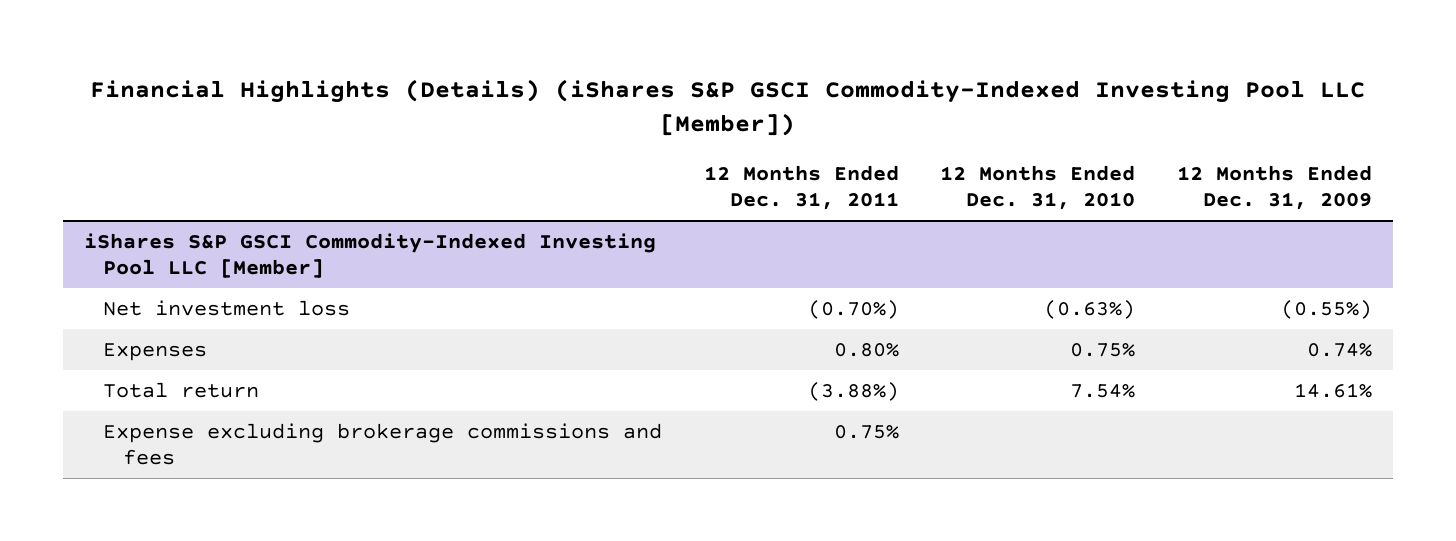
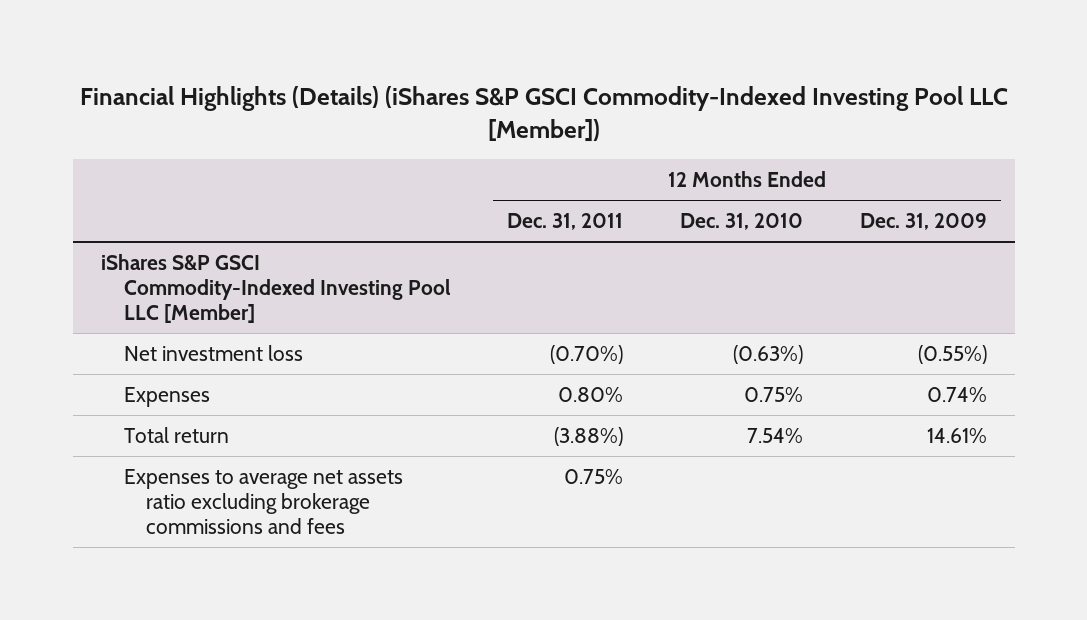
[103,423,663,465] Expense excluding brokerage commissions and fees -> [123,468,403,534] Expenses to average net assets ratio excluding brokerage commissions and fees

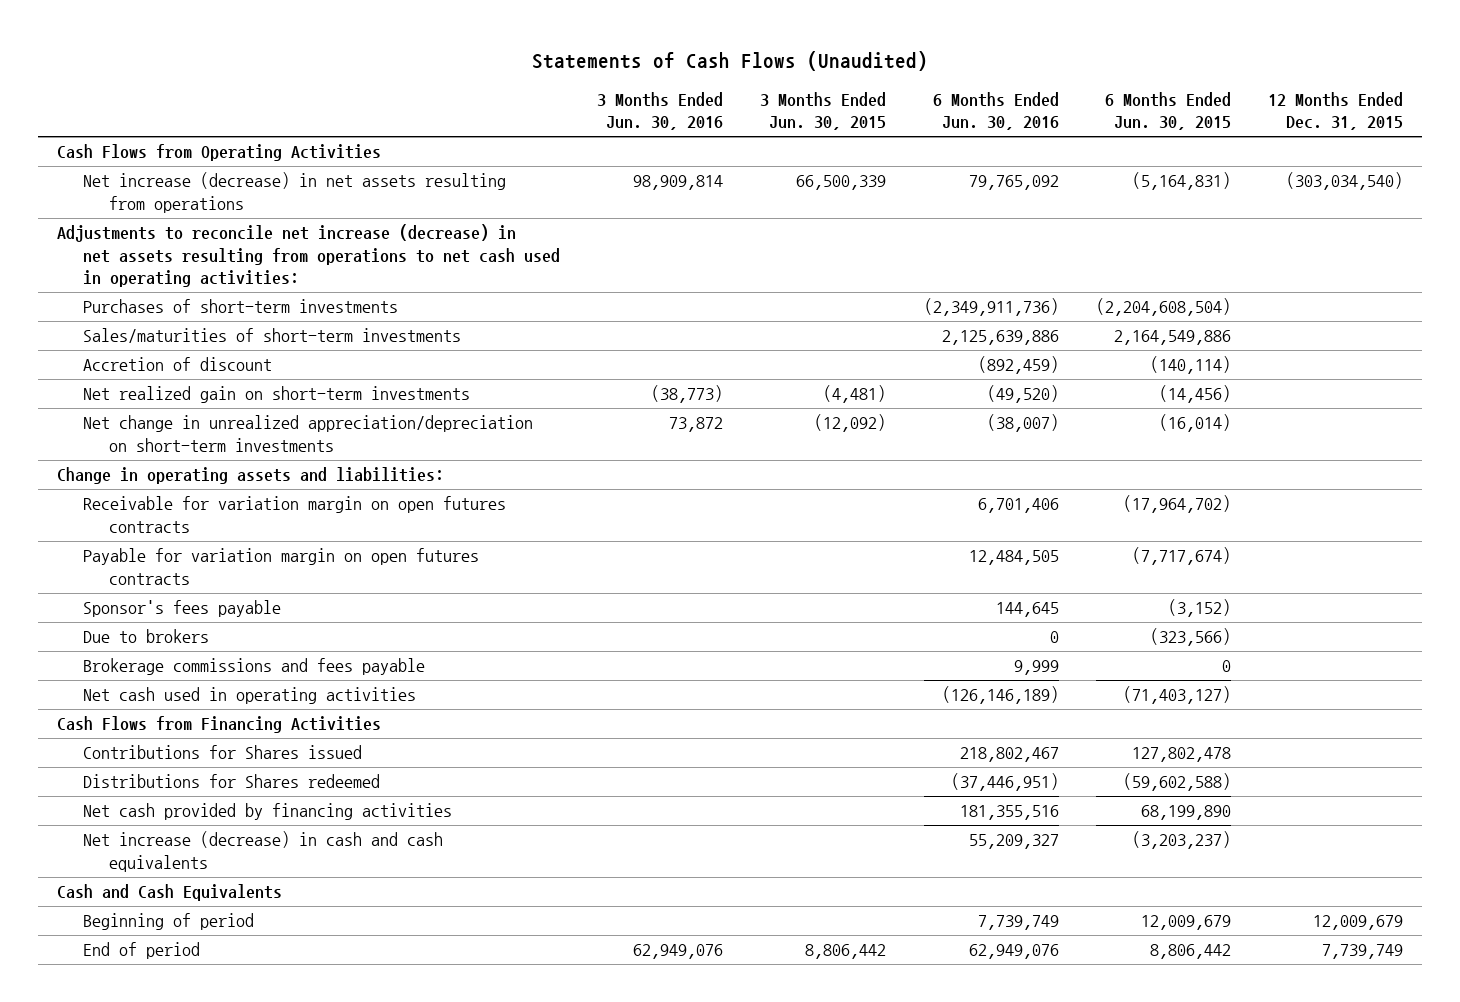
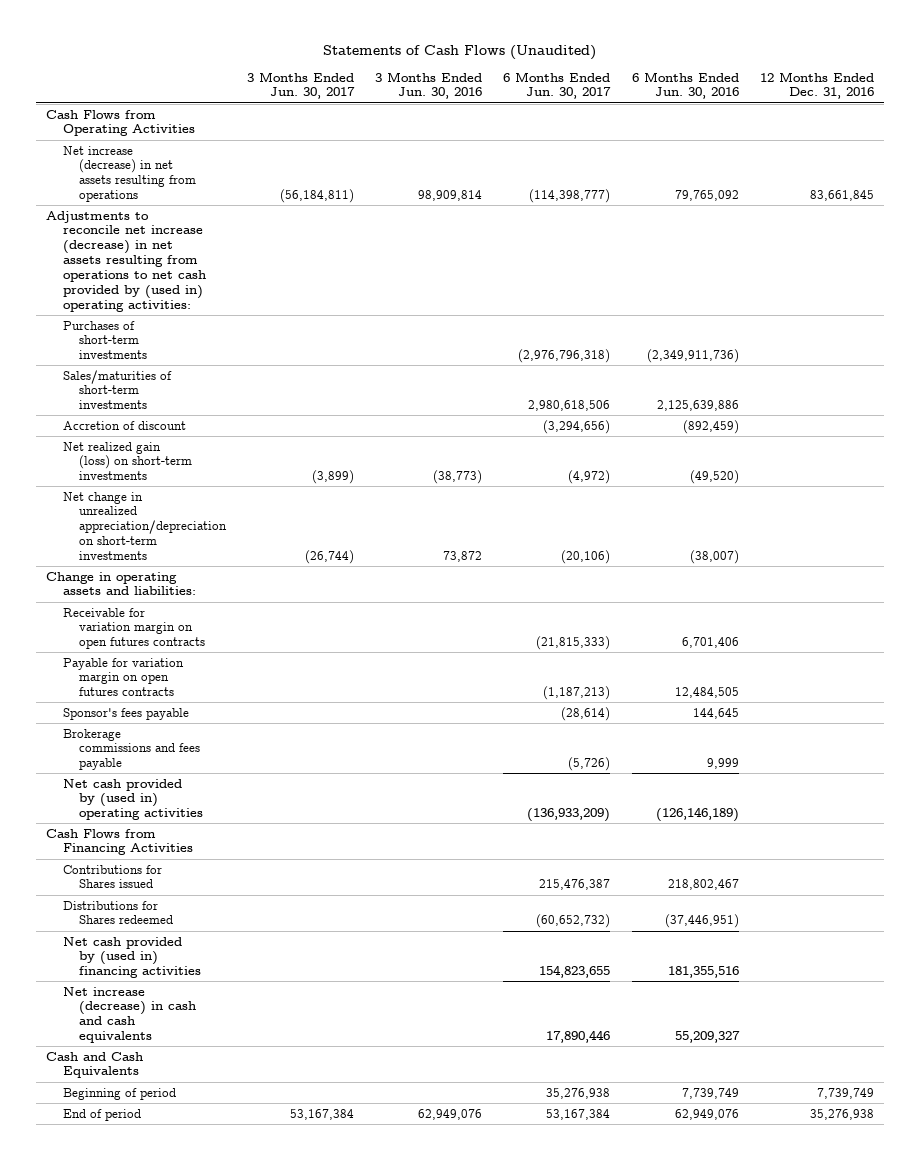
[760,92,887,131] 3 Months Ended Jun. 30, 2015 -> none
[1105,92,1232,131] 6 Months Ended Jun. 30, 2015 -> none
[1268,92,1404,131] 12 Months Ended Dec. 31, 2015 -> none
none -> [247,71,356,100] 3 Months Ended Jun. 30, 2017
none -> [503,71,612,100] 6 Months Ended Jun. 30, 2017
none -> [759,71,874,100] 12 Months Ended Dec. 31, 2016
[57,224,560,288] Adjustments to reconcile net increase (decrease) in net assets resulting from operations to net cash used in operating activities: -> [46,210,206,312] Adjustments to reconcile net increase (decrease) in net assets resulting from operations to net cash provided by (used in) operating activities:
[82,386,470,404] Net realized gain on short-term investments -> [62,441,193,481] Net realized gain (loss) on short-term investments
[82,629,209,644] Due to brokers -> none
[82,687,416,705] Net cash used in operating activities -> [62,778,204,821] Net cash provided by (used in) operating activities
[82,803,452,821] Net cash provided by financing activities -> [62,936,202,979] Net cash provided by (used in) financing activities

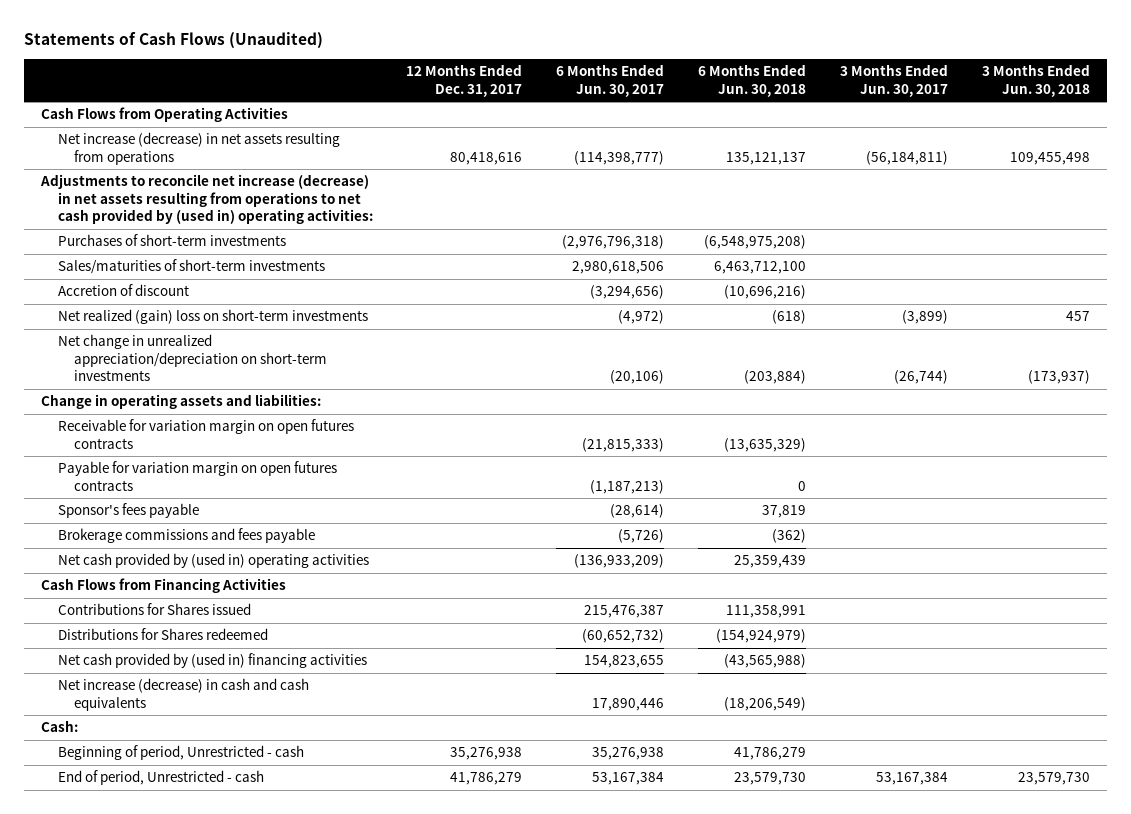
[375,71,483,100] 3 Months Ended Jun. 30, 2016 -> none
[631,71,739,100] 6 Months Ended Jun. 30, 2016 -> none
[759,71,874,100] 12 Months Ended Dec. 31, 2016 -> none
none -> [406,64,523,97] 12 Months Ended Dec. 31, 2017
none -> [698,64,807,97] 6 Months Ended Jun. 30, 2018
none -> [982,64,1091,97] 3 Months Ended Jun. 30, 2018
[62,441,193,481] Net realized gain (loss) on short-term investments -> [57,309,368,325] Net realized (gain) loss on short-term investments
[46,1051,144,1079] Cash and Cash Equivalents -> none
none -> [40,720,78,733] Cash:
[62,1087,176,1100] Beginning of period -> [57,745,304,761] Beginning of period, Unrestricted - cash
[62,1108,141,1121] End of period -> [57,770,264,786] End of period, Unrestricted - cash

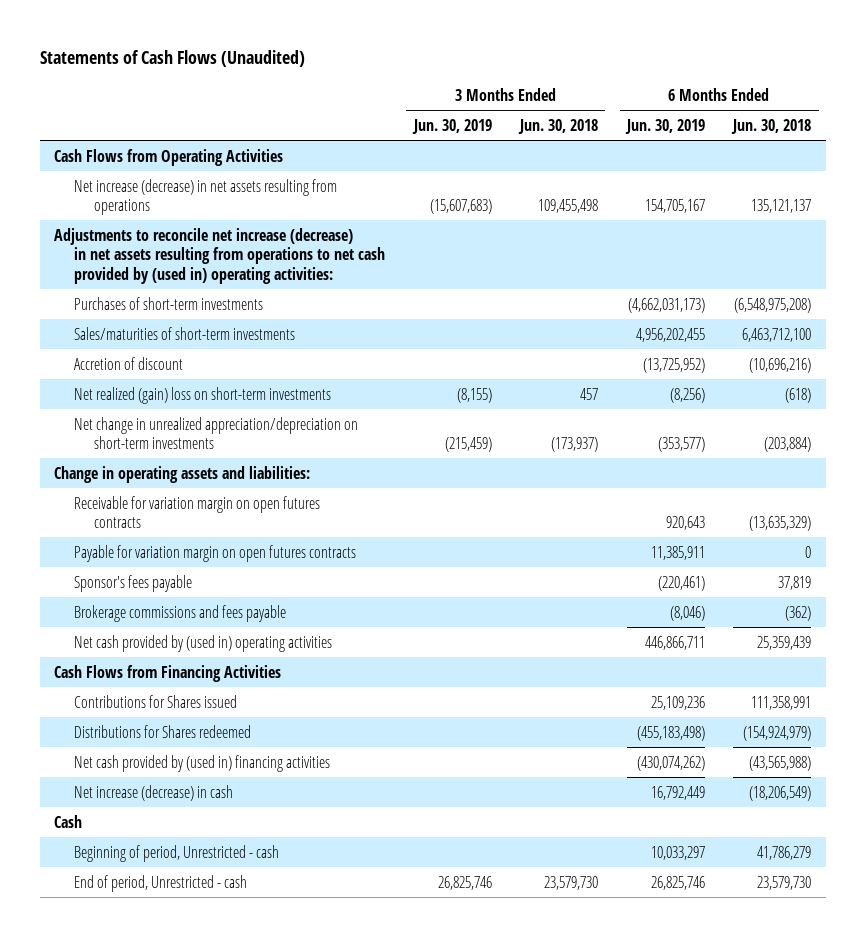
[406,64,523,97] 12 Months Ended Dec. 31, 2017 -> none
[556,64,665,97] 6 Months Ended Jun. 30, 2017 -> none
[840,64,949,97] 3 Months Ended Jun. 30, 2017 -> none
none -> [411,118,492,134] Jun. 30, 2019
none -> [624,118,705,134] Jun. 30, 2019
[57,678,309,711] Net increase (decrease) in cash and cash equivalents -> [73,784,233,801] Net increase (decrease) in cash
[40,720,78,733] Cash: -> [54,814,83,828] Cash

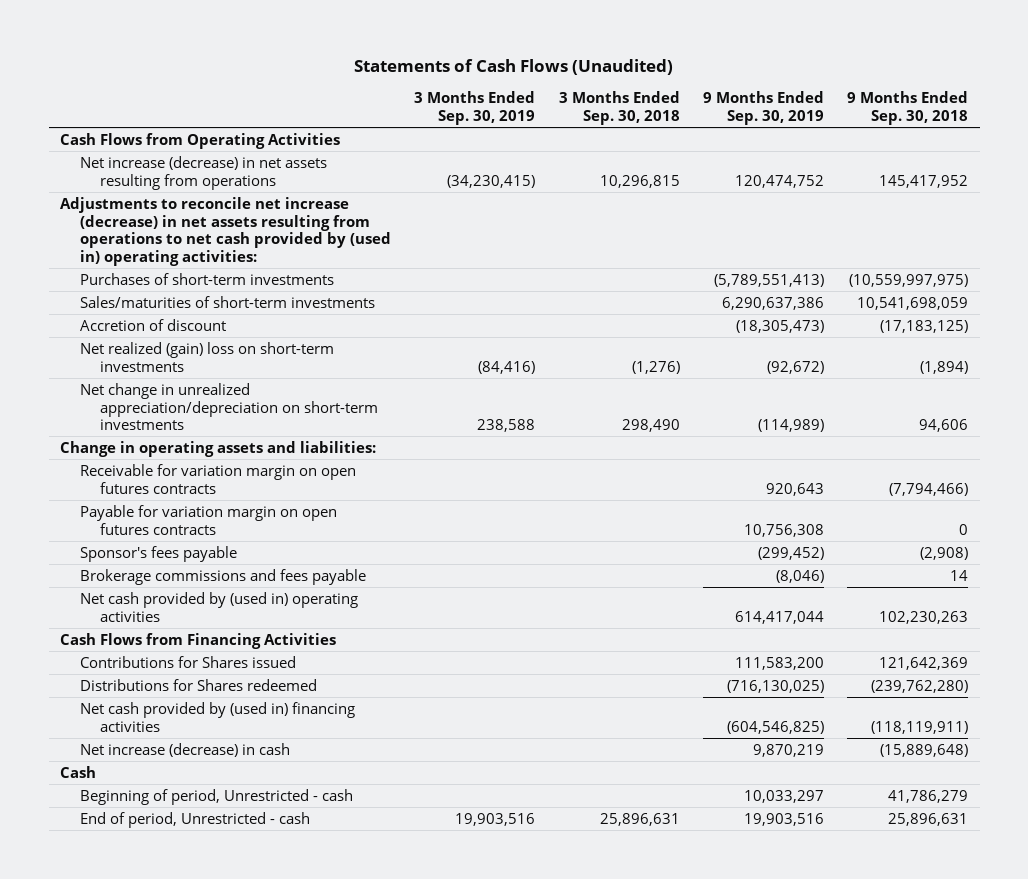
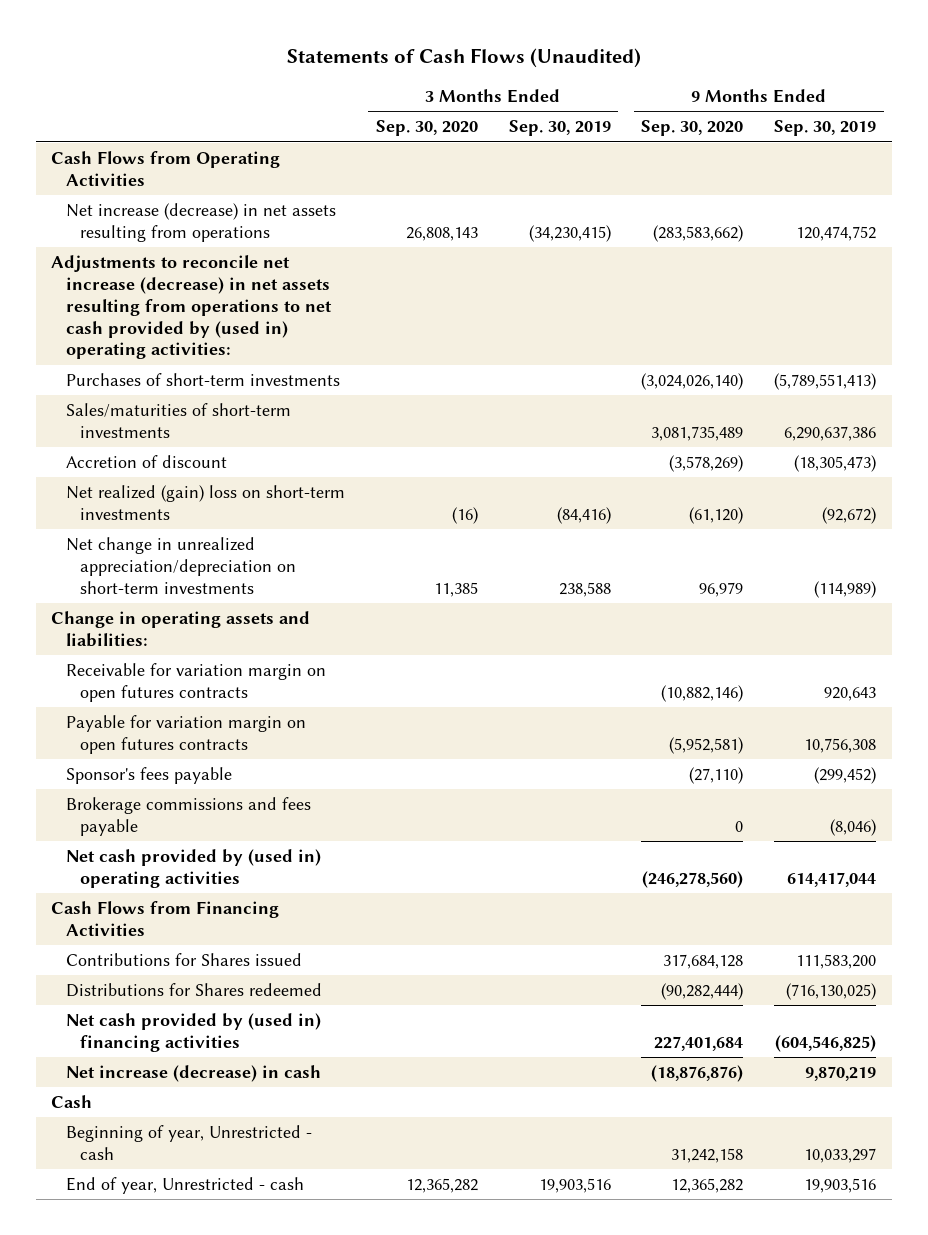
[558,91,680,126] 3 Months Ended Sep. 30, 2018 -> none
[847,91,969,126] 9 Months Ended Sep. 30, 2018 -> none
none -> [375,120,478,137] Sep. 30, 2020
none -> [641,120,744,137] Sep. 30, 2020
[80,788,354,805] Beginning of period, Unrestricted - cash -> [65,1124,312,1160] Beginning of year, Unrestricted - cash
[80,811,311,828] End of period, Unrestricted - cash -> [65,1176,304,1194] End of year, Unrestricted - cash

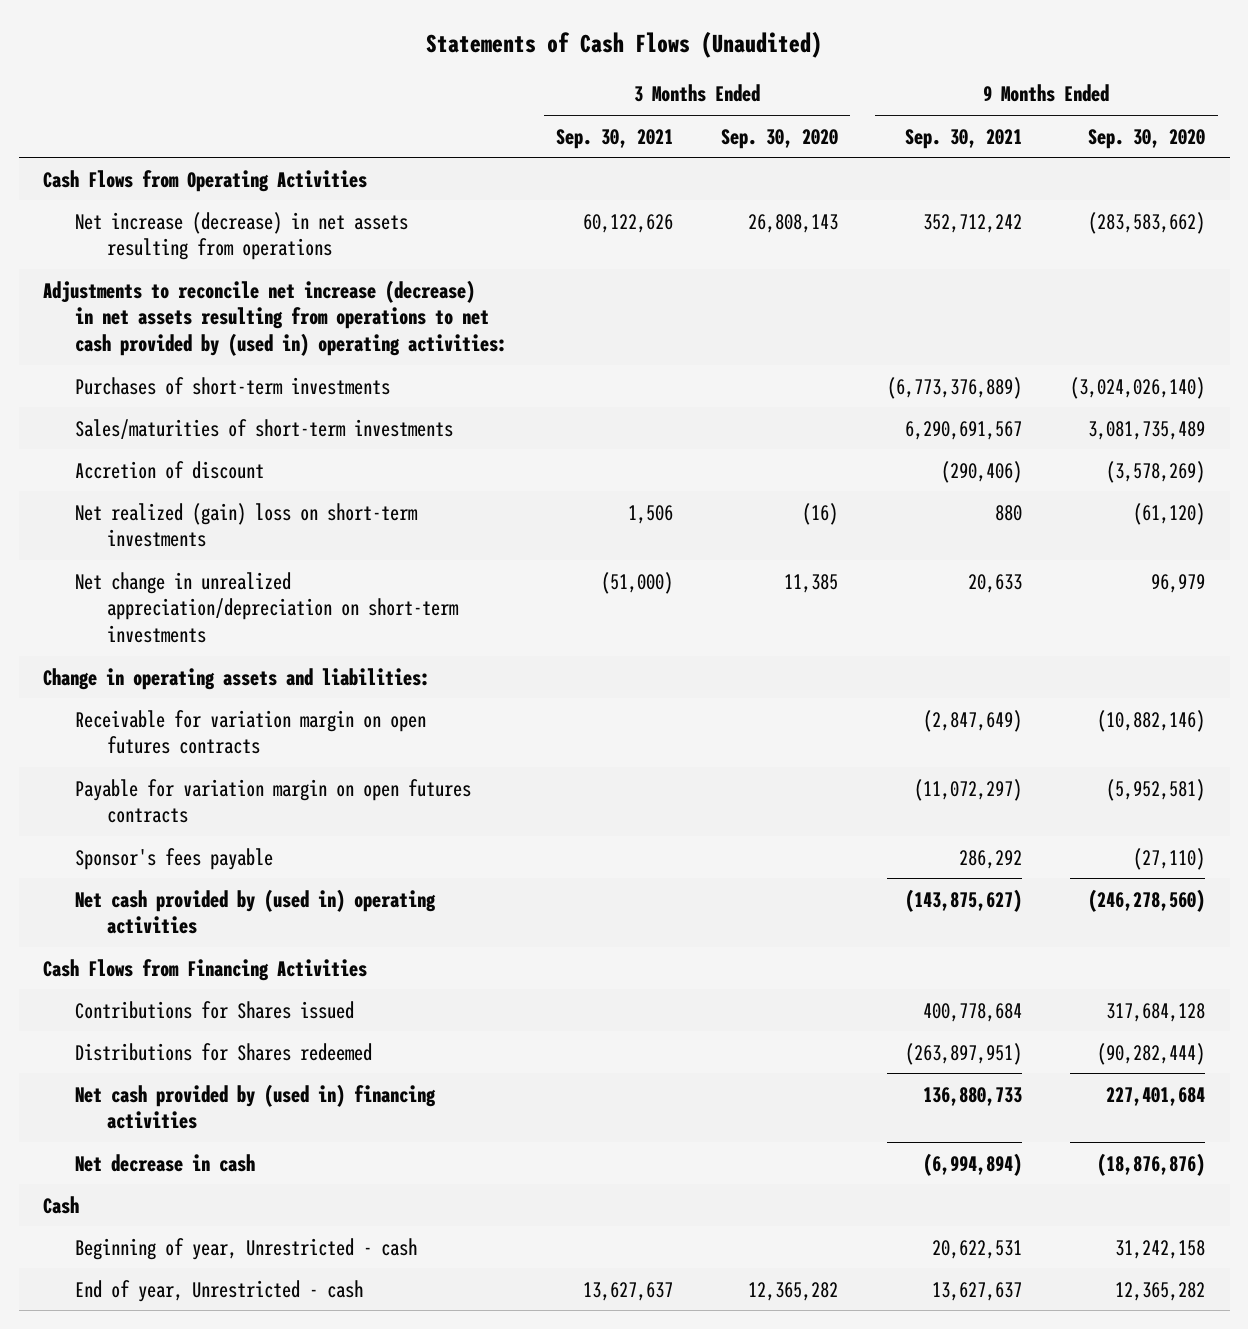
[508,120,611,137] Sep. 30, 2019 -> none
[774,120,877,137] Sep. 30, 2019 -> none
none -> [555,128,673,149] Sep. 30, 2021
none -> [904,128,1022,149] Sep. 30, 2021
[65,796,311,836] Brokerage commissions and fees payable -> none
[65,1064,321,1082] Net increase (decrease) in cash -> [75,1153,256,1172] Net decrease in cash

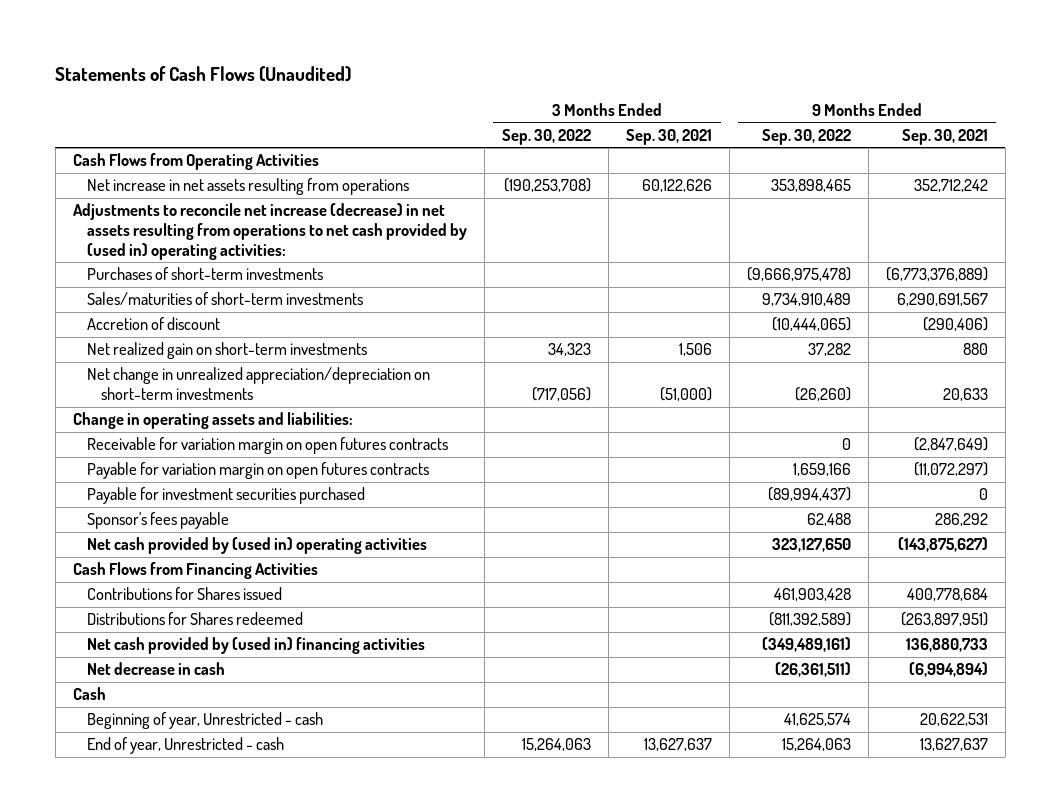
[721,128,839,149] Sep. 30, 2020 -> none
[1088,128,1206,149] Sep. 30, 2020 -> none
none -> [502,128,592,145] Sep. 30, 2022
none -> [761,128,851,145] Sep. 30, 2022
[75,211,409,261] Net increase (decrease) in net assets resulting from operations -> [87,178,410,196] Net increase in net assets resulting from operations
[75,502,419,548] Net realized (gain) loss on short-term investments -> [87,342,368,360] Net realized gain on short-term investments
none -> [87,487,366,505] Payable for investment securities purchased

